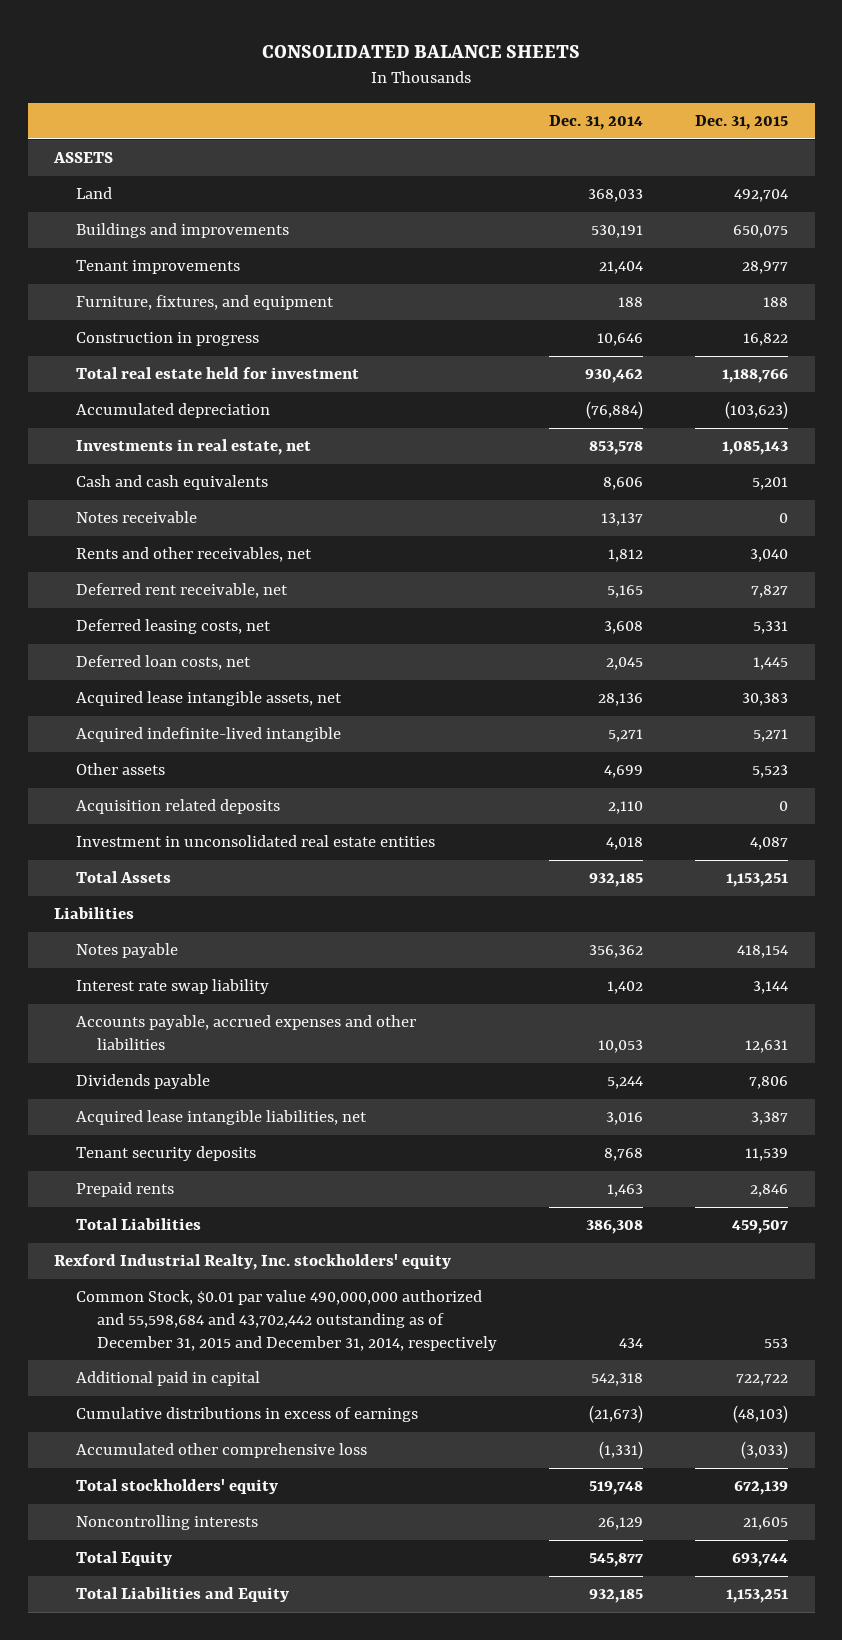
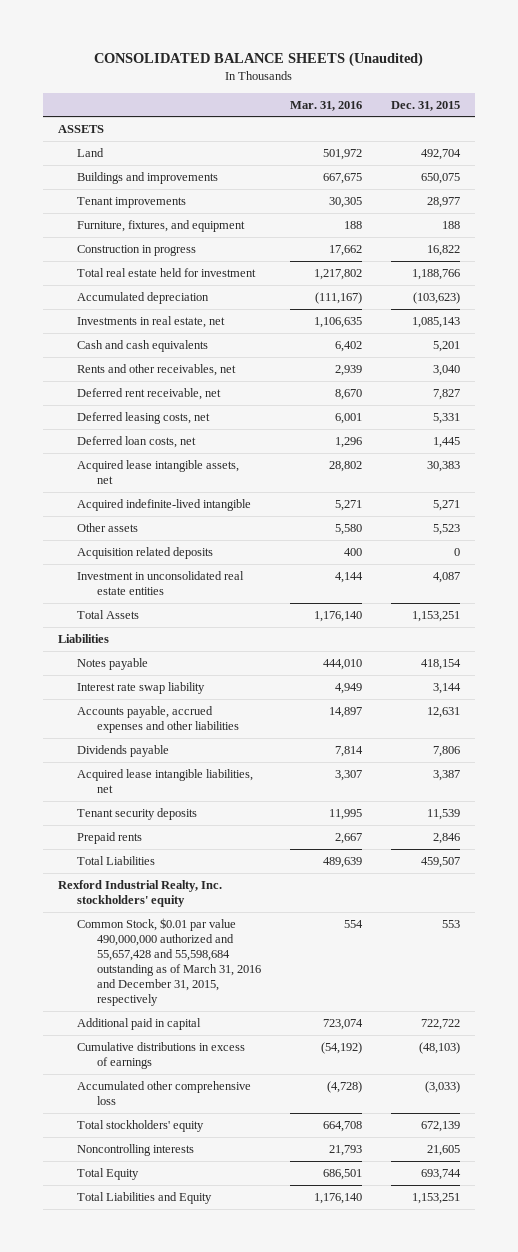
[262,44,581,58] CONSOLIDATED BALANCE SHEETS -> [93,51,423,67] CONSOLIDATED BALANCE SHEETS (Unaudited)
[549,115,644,131] Dec. 31, 2014 -> none
none -> [289,100,362,111] Mar. 31, 2016
[75,511,197,524] Notes receivable -> none
[75,1290,498,1351] Common Stock, $0.01 par value 490,000,000 authorized and 55,598,684 and 43,702,442 outstanding as of December 31, 2015 and December 31, 2014, respectively -> [77,918,261,1007] Common Stock, $0.01 par value 490,000,000 authorized and 55,657,428 and 55,598,684 outstanding as of March 31, 2016 and December 31, 2015, respectively

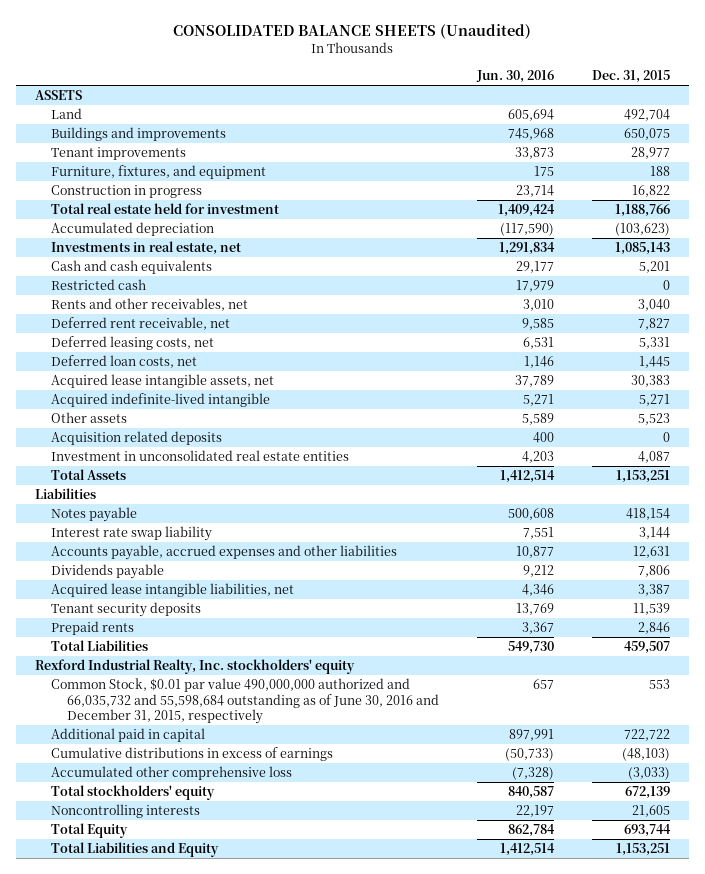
[289,100,362,111] Mar. 31, 2016 -> none
none -> [475,70,554,84] Jun. 30, 2016
none -> [51,279,147,291] Restricted cash
[77,918,261,1007] Common Stock, $0.01 par value 490,000,000 authorized and 55,657,428 and 55,598,684 outstanding as of March 31, 2016 and December 31, 2015, respectively -> [51,678,440,725] Common Stock, $0.01 par value 490,000,000 authorized and 66,035,732 and 55,598,684 outstanding as of June 30, 2016 and December 31, 2015, respectively

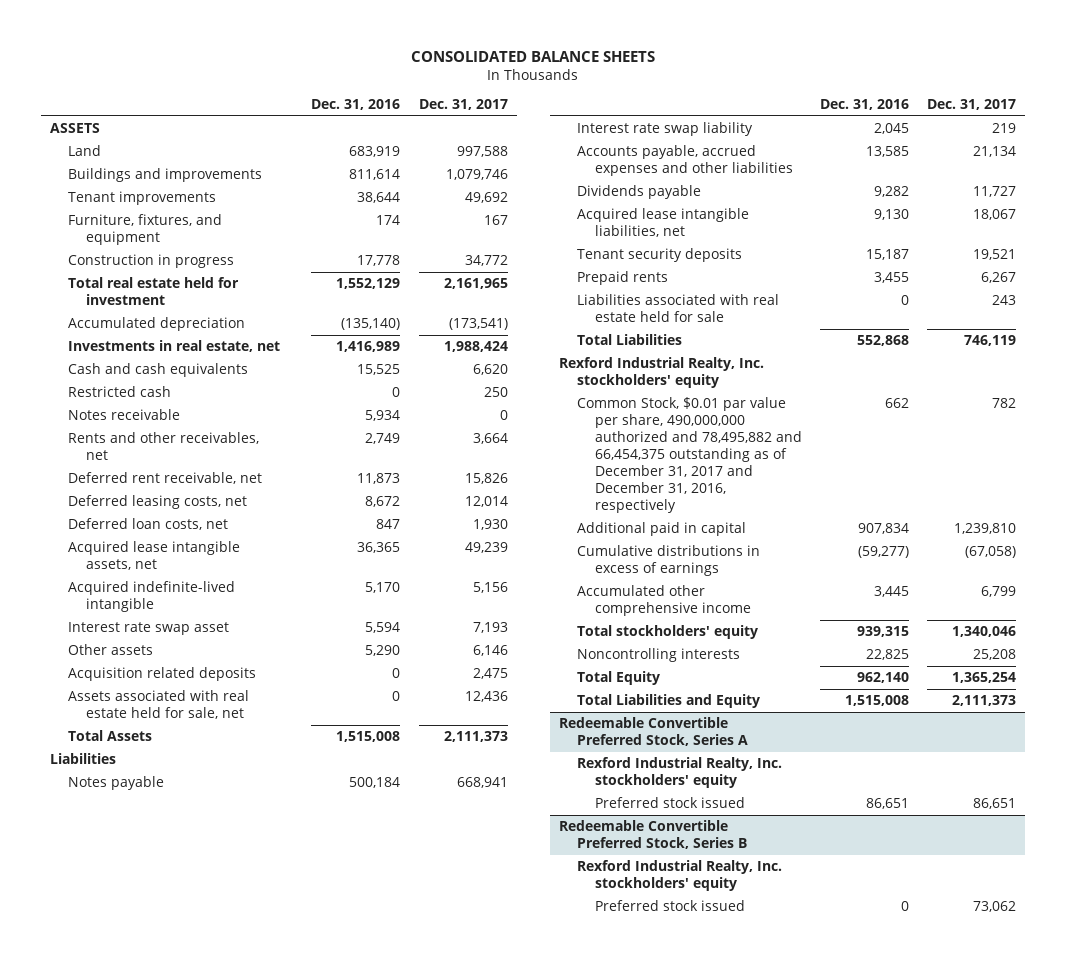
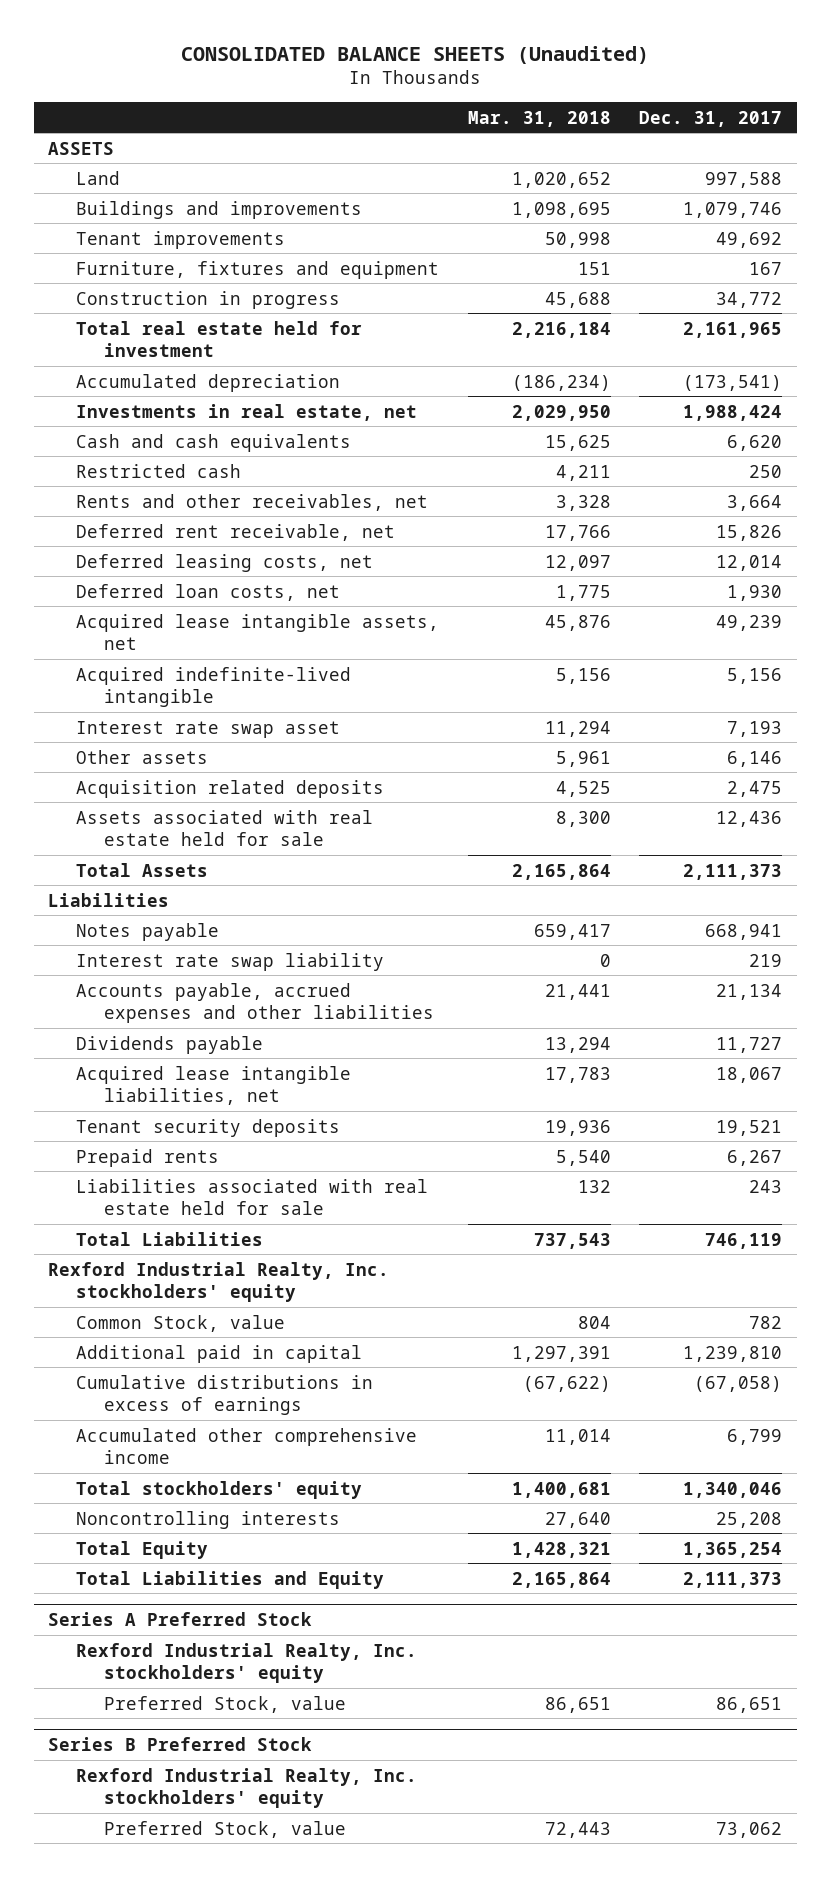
[411,50,656,62] CONSOLIDATED BALANCE SHEETS -> [181,45,650,64] CONSOLIDATED BALANCE SHEETS (Unaudited)
[311,99,401,111] Dec. 31, 2016 -> none
none -> [467,110,611,127] Mar. 31, 2018
[68,214,223,246] Furniture, fixtures, and equipment -> [75,260,439,279] Furniture, fixtures and equipment
[68,409,181,421] Notes receivable -> none
[68,690,250,720] Assets associated with real estate held for sale, net -> [75,809,373,847] Assets associated with real estate held for sale
[576,397,802,513] Common Stock, $0.01 par value per share, 490,000,000 authorized and 78,495,882 and 66,454,375 outstanding as of December 31, 2017 and December 31, 2016, respectively -> [75,1314,285,1332] Common Stock, value
[559,717,748,747] Redeemable Convertible Preferred Stock, Series A -> [48,1611,313,1626] Series A Preferred Stock
[594,797,745,809] Preferred stock issued -> [103,1695,346,1713] Preferred Stock, value
[559,820,747,850] Redeemable Convertible Preferred Stock, Series B -> [48,1736,313,1751] Series B Preferred Stock
[594,900,745,912] Preferred stock issued -> [103,1820,346,1838] Preferred Stock, value

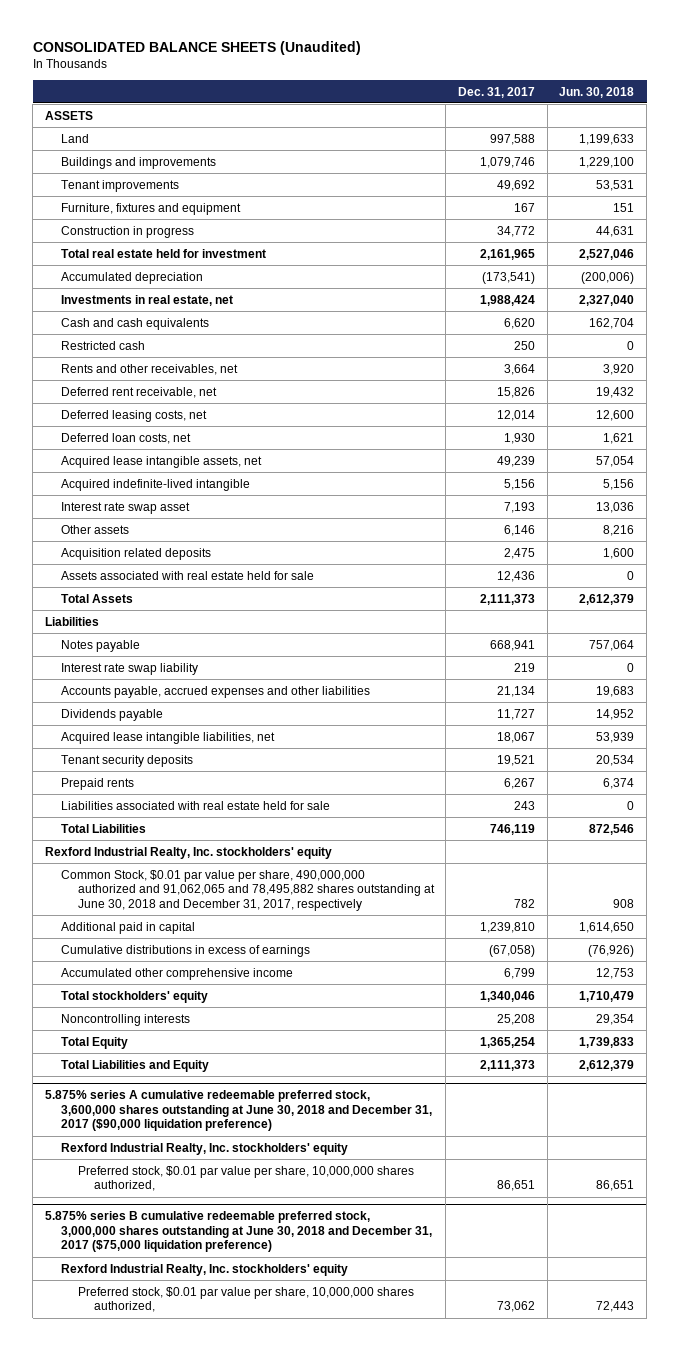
[467,110,611,127] Mar. 31, 2018 -> none
none -> [559,86,635,98] Jun. 30, 2018
[75,1314,285,1332] Common Stock, value -> [61,869,435,912] Common Stock, $0.01 par value per share, 490,000,000 authorized and 91,062,065 and 78,495,882 shares outstanding at June 30, 2018 and December 31, 2017, respectively
[48,1611,313,1626] Series A Preferred Stock -> [45,1089,433,1132] 5.875% series A cumulative redeemable preferred stock, 3,600,000 shares outstanding at June 30, 2018 and December 31, 2017 ($90,000 liquidation preference)
[103,1695,346,1713] Preferred Stock, value -> [77,1165,414,1192] Preferred stock, $0.01 par value per share, 10,000,000 shares authorized,
[48,1736,313,1751] Series B Preferred Stock -> [45,1210,433,1253] 5.875% series B cumulative redeemable preferred stock, 3,000,000 shares outstanding at June 30, 2018 and December 31, 2017 ($75,000 liquidation preference)
[103,1820,346,1838] Preferred Stock, value -> [77,1286,414,1313] Preferred stock, $0.01 par value per share, 10,000,000 shares authorized,

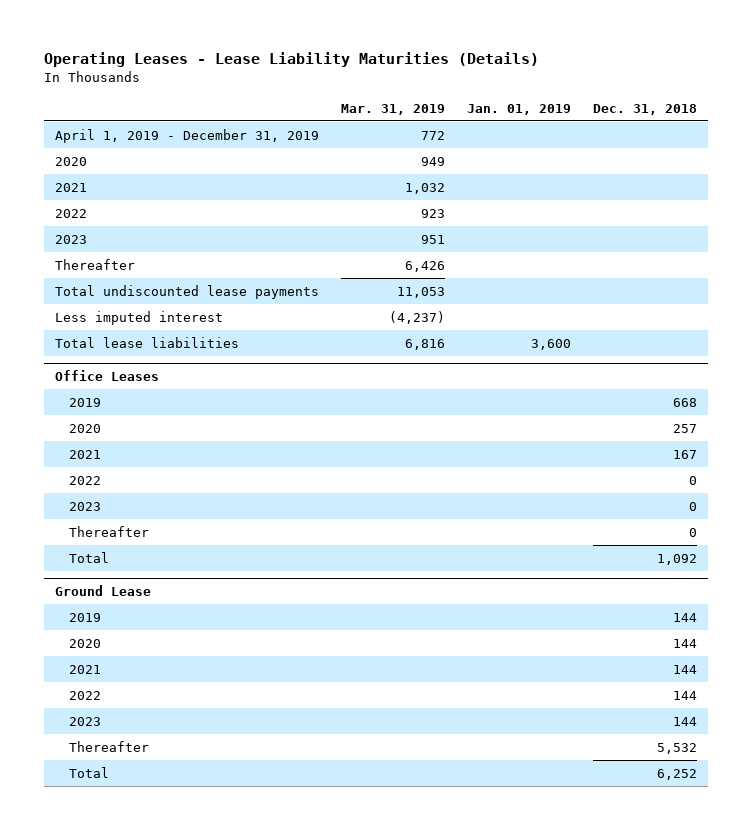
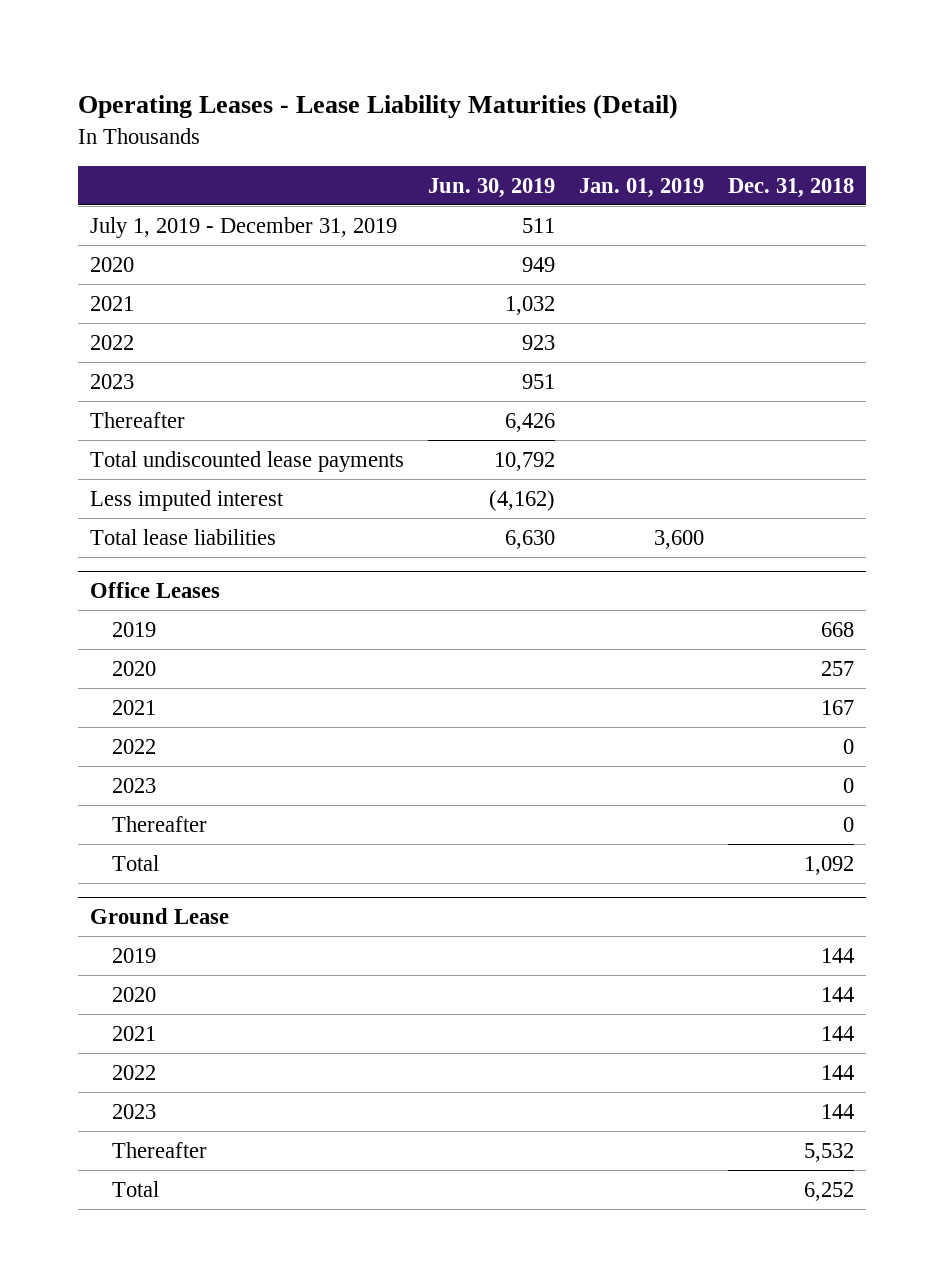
[43,52,539,68] Operating Leases - Lease Liability Maturities (Details) -> [77,94,678,120] Operating Leases - Lease Liability Maturities (Detail)
[340,103,445,115] Mar. 31, 2019 -> none
none -> [427,177,555,198] Jun. 30, 2019
[54,128,319,143] April 1, 2019 - December 31, 2019 -> [89,216,397,238] July 1, 2019 - December 31, 2019

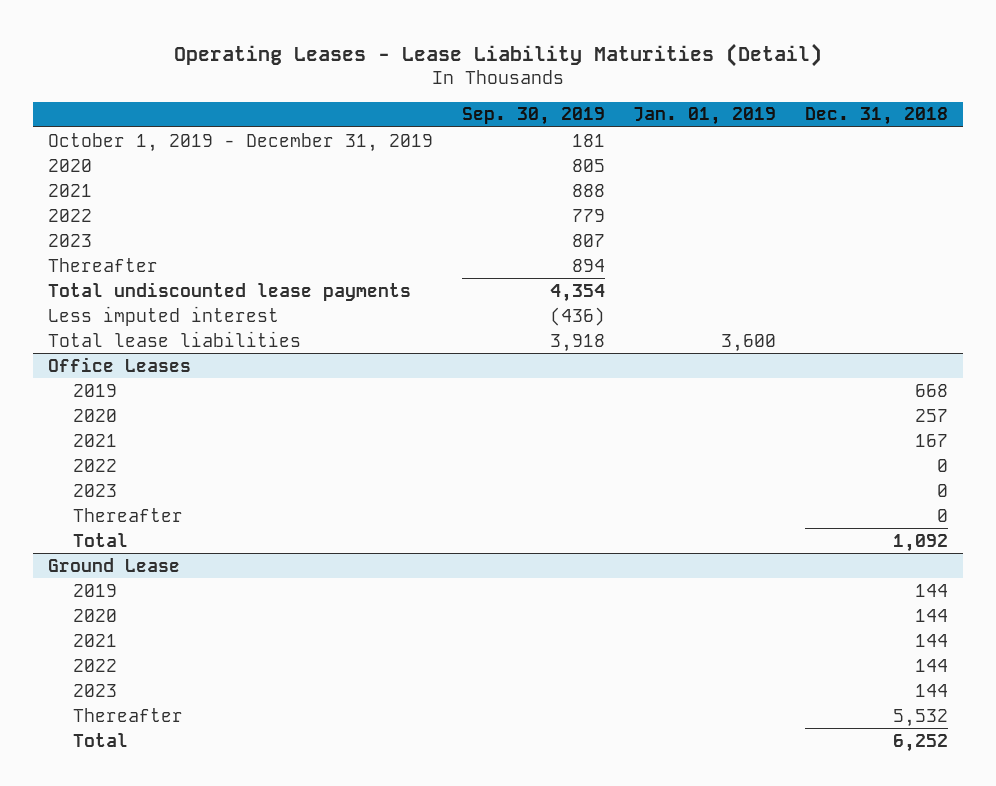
[427,177,555,198] Jun. 30, 2019 -> none
none -> [461,107,605,126] Sep. 30, 2019
[89,216,397,238] July 1, 2019 - December 31, 2019 -> [47,132,433,152] October 1, 2019 - December 31, 2019

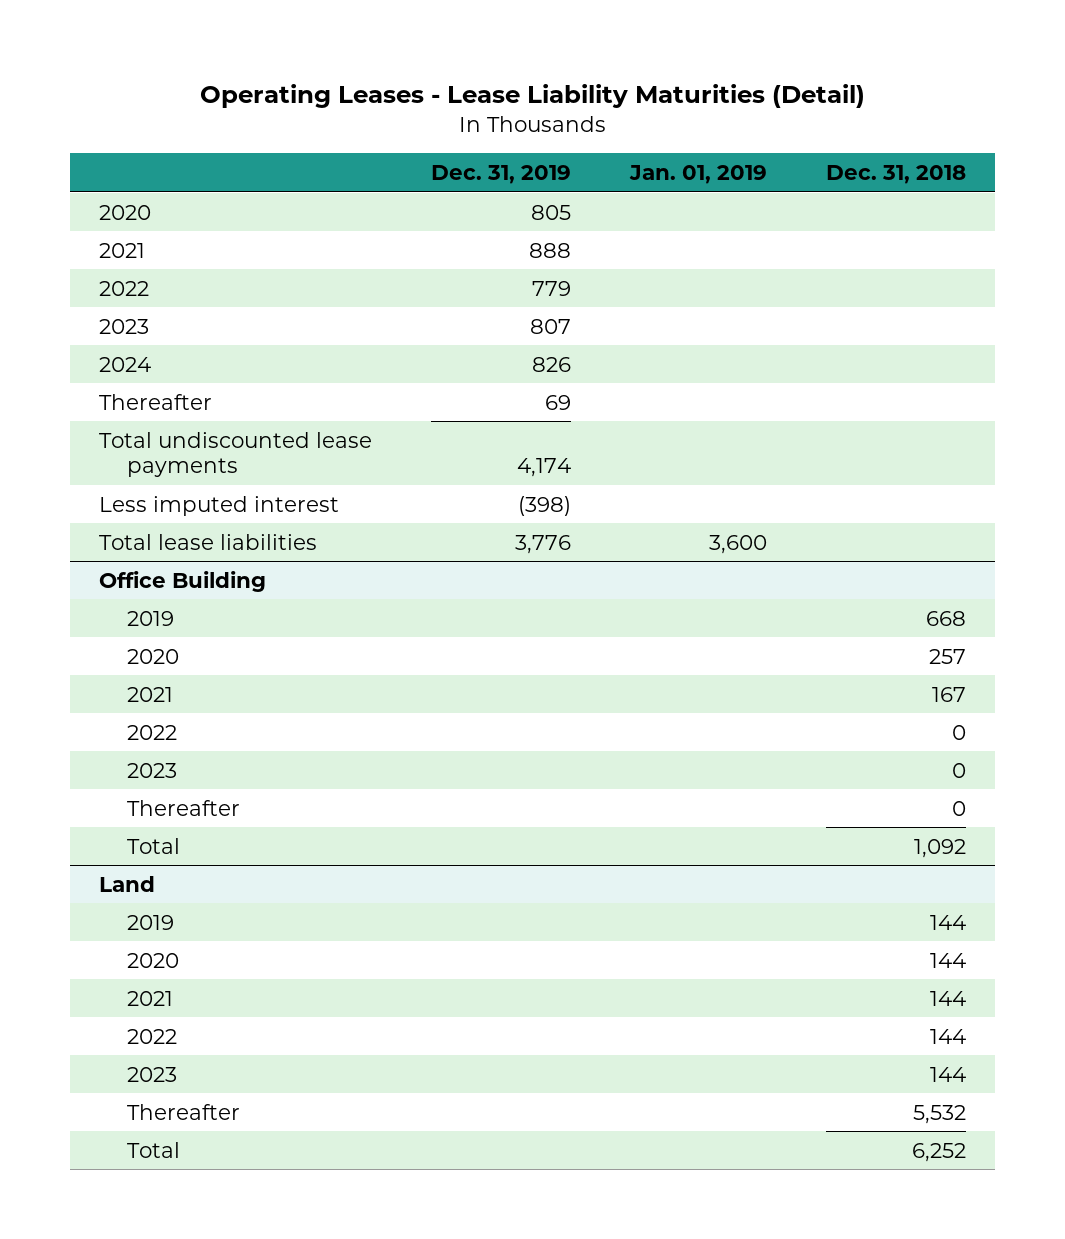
[461,107,605,126] Sep. 30, 2019 -> none
none -> [431,164,572,184] Dec. 31, 2019
[47,132,433,152] October 1, 2019 - December 31, 2019 -> none
none -> [99,356,152,372] 2024
[47,356,191,372] Office Leases -> [99,570,267,592] Office Building
[47,557,180,572] Ground Lease -> [99,875,156,892] Land

